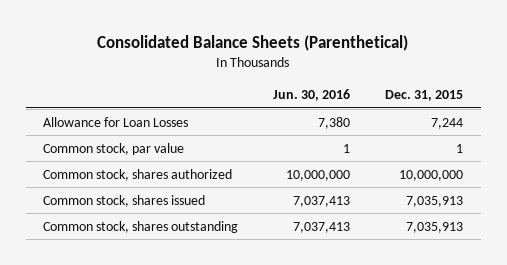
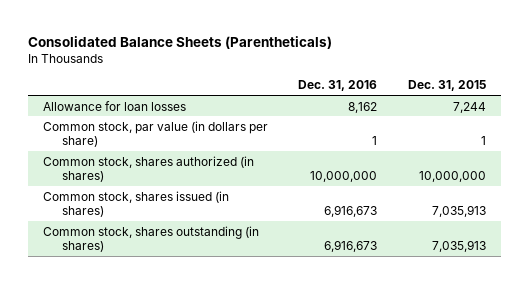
[97,34,409,51] Consolidated Balance Sheets (Parenthetical) -> [28,35,333,49] Consolidated Balance Sheets (Parentheticals)
[273,88,351,101] Jun. 30, 2016 -> none
none -> [298,80,378,92] Dec. 31, 2016
[43,116,189,127] Allowance for Loan Losses -> [43,100,187,111] Allowance for loan losses
[43,142,185,155] Common stock, par value -> [43,120,269,148] Common stock, par value (in dollars per share)
[43,168,233,181] Common stock, shares authorized -> [43,155,255,183] Common stock, shares authorized (in shares)
[43,194,206,207] Common stock, shares issued -> [43,190,230,218] Common stock, shares issued (in shares)
[43,220,239,233] Common stock, shares outstanding -> [43,225,260,253] Common stock, shares outstanding (in shares)

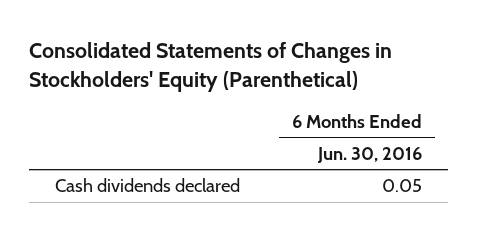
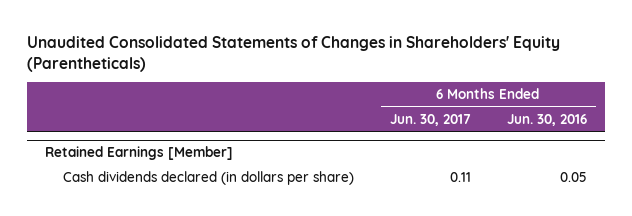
[28,41,392,93] Consolidated Statements of Changes in Stockholders' Equity (Parenthetical) -> [27,36,561,72] Unaudited Consolidated Statements of Changes in Shareholders' Equity (Parentheticals)
none -> [389,113,471,126] Jun. 30, 2017
none -> [45,146,234,161] Retained Earnings [Member]
[54,178,240,193] Cash dividends declared -> [62,170,354,185] Cash dividends declared (in dollars per share)

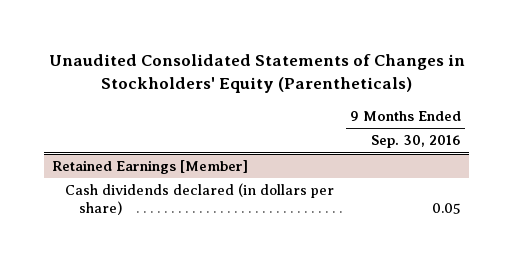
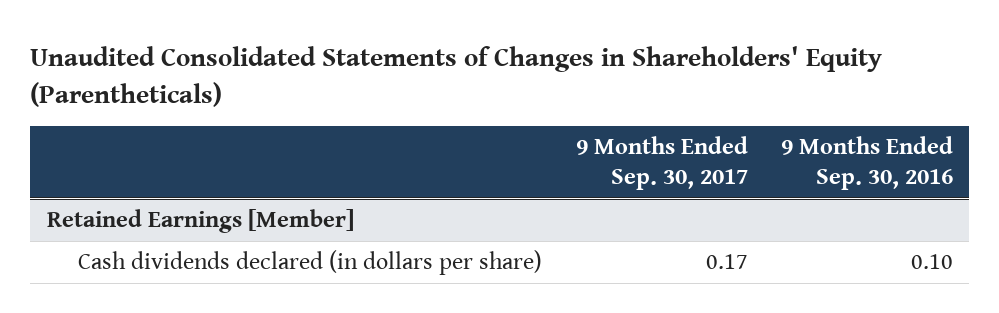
[48,54,465,94] Unaudited Consolidated Statements of Changes in Stockholders' Equity (Parentheticals) -> [30,46,883,107] Unaudited Consolidated Statements of Changes in Shareholders' Equity (Parentheticals)
none -> [575,136,748,190] 9 Months Ended Sep. 30, 2017
[432,203,462,215] 0.05 -> [910,254,953,270] 0.10

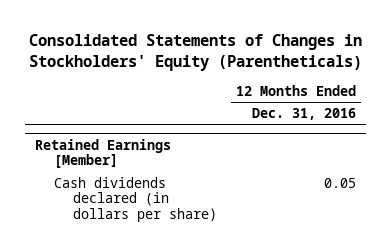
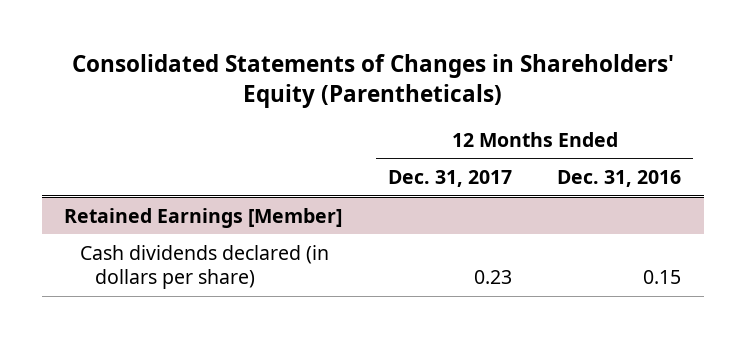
[28,34,362,71] Consolidated Statements of Changes in Stockholders' Equity (Parentheticals) -> [71,53,674,108] Consolidated Statements of Changes in Shareholders' Equity (Parentheticals)
none -> [387,170,512,188] Dec. 31, 2017
[324,177,357,188] 0.05 -> [643,270,682,285] 0.15

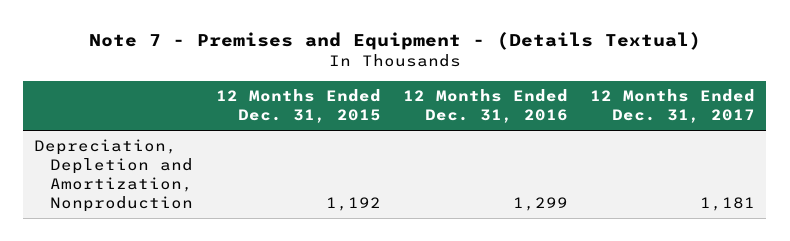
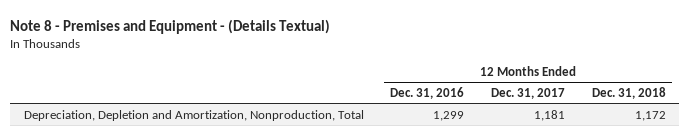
[88,32,701,51] Note 7 - Premises and Equipment - (Details Textual) -> [10,18,331,34] Note 8 - Premises and Equipment - (Details Textual)
[215,89,381,124] 12 Months Ended Dec. 31, 2015 -> none
none -> [591,86,666,99] Dec. 31, 2018
[34,139,194,213] Depreciation, Depletion and Amortization, Nonproduction -> [23,109,364,121] Depreciation, Depletion and Amortization, Nonproduction, Total

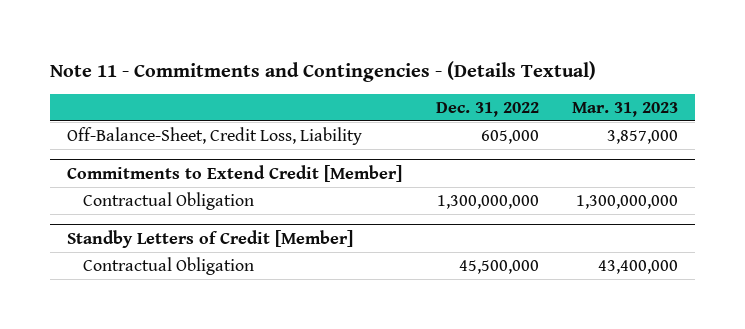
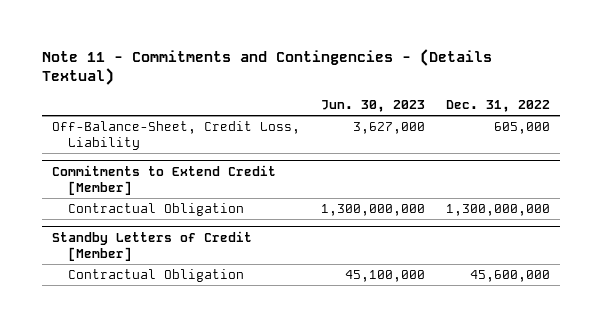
[572,101,679,117] Mar. 31, 2023 -> none
none -> [321,100,426,113] Jun. 30, 2023
[458,259,539,274] 45,500,000 -> [469,270,550,283] 45,600,000

